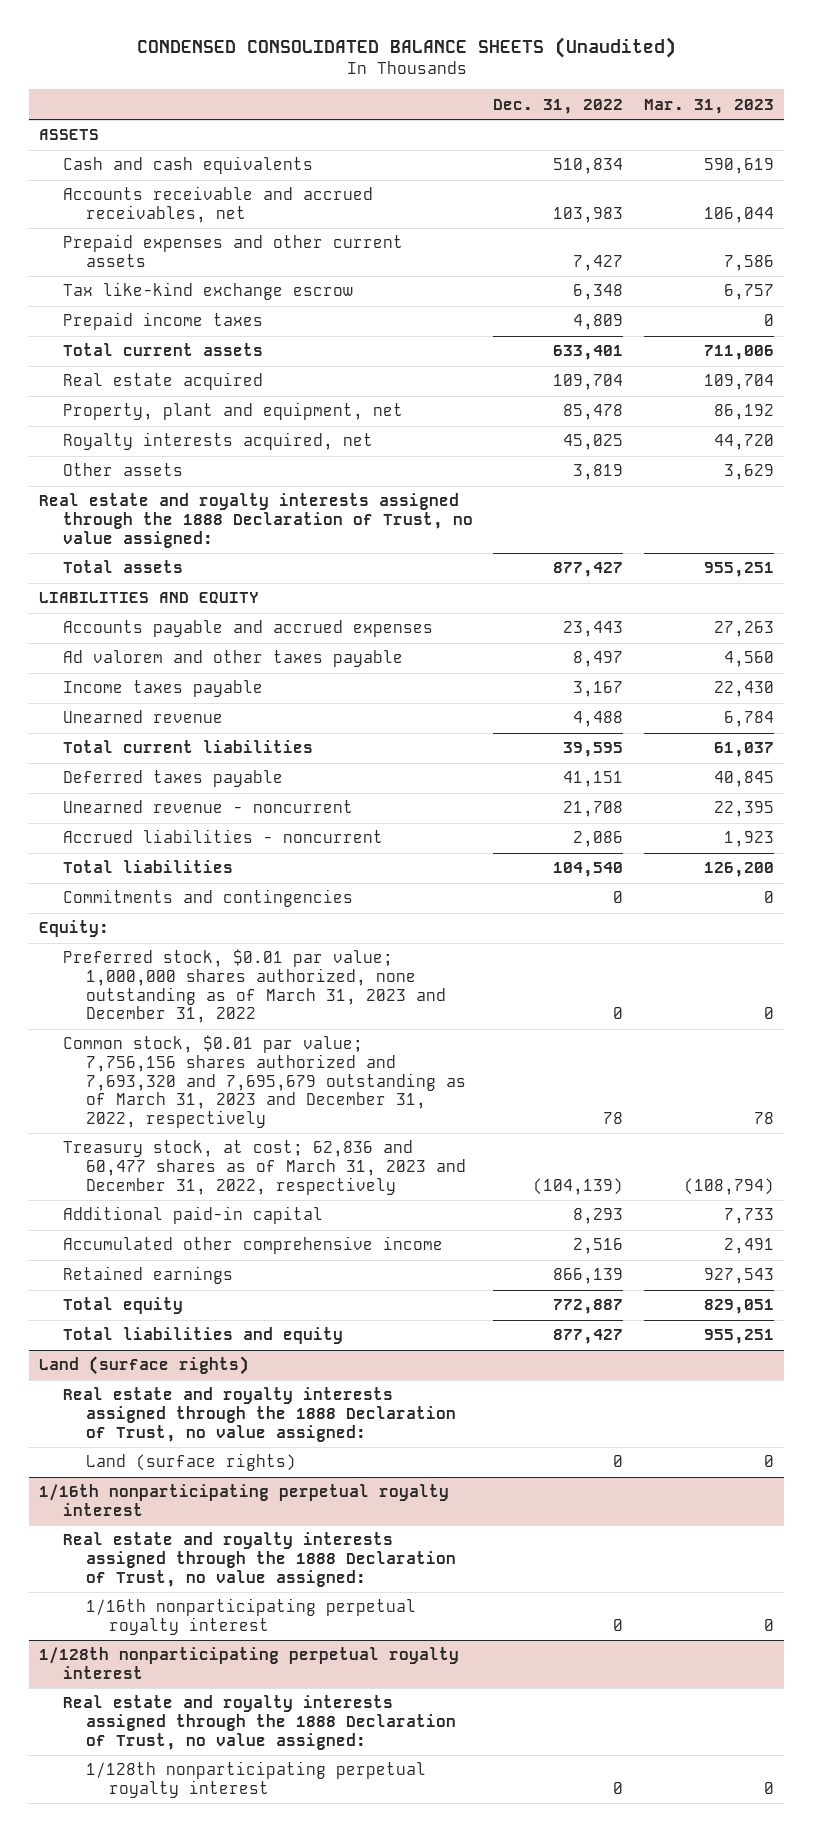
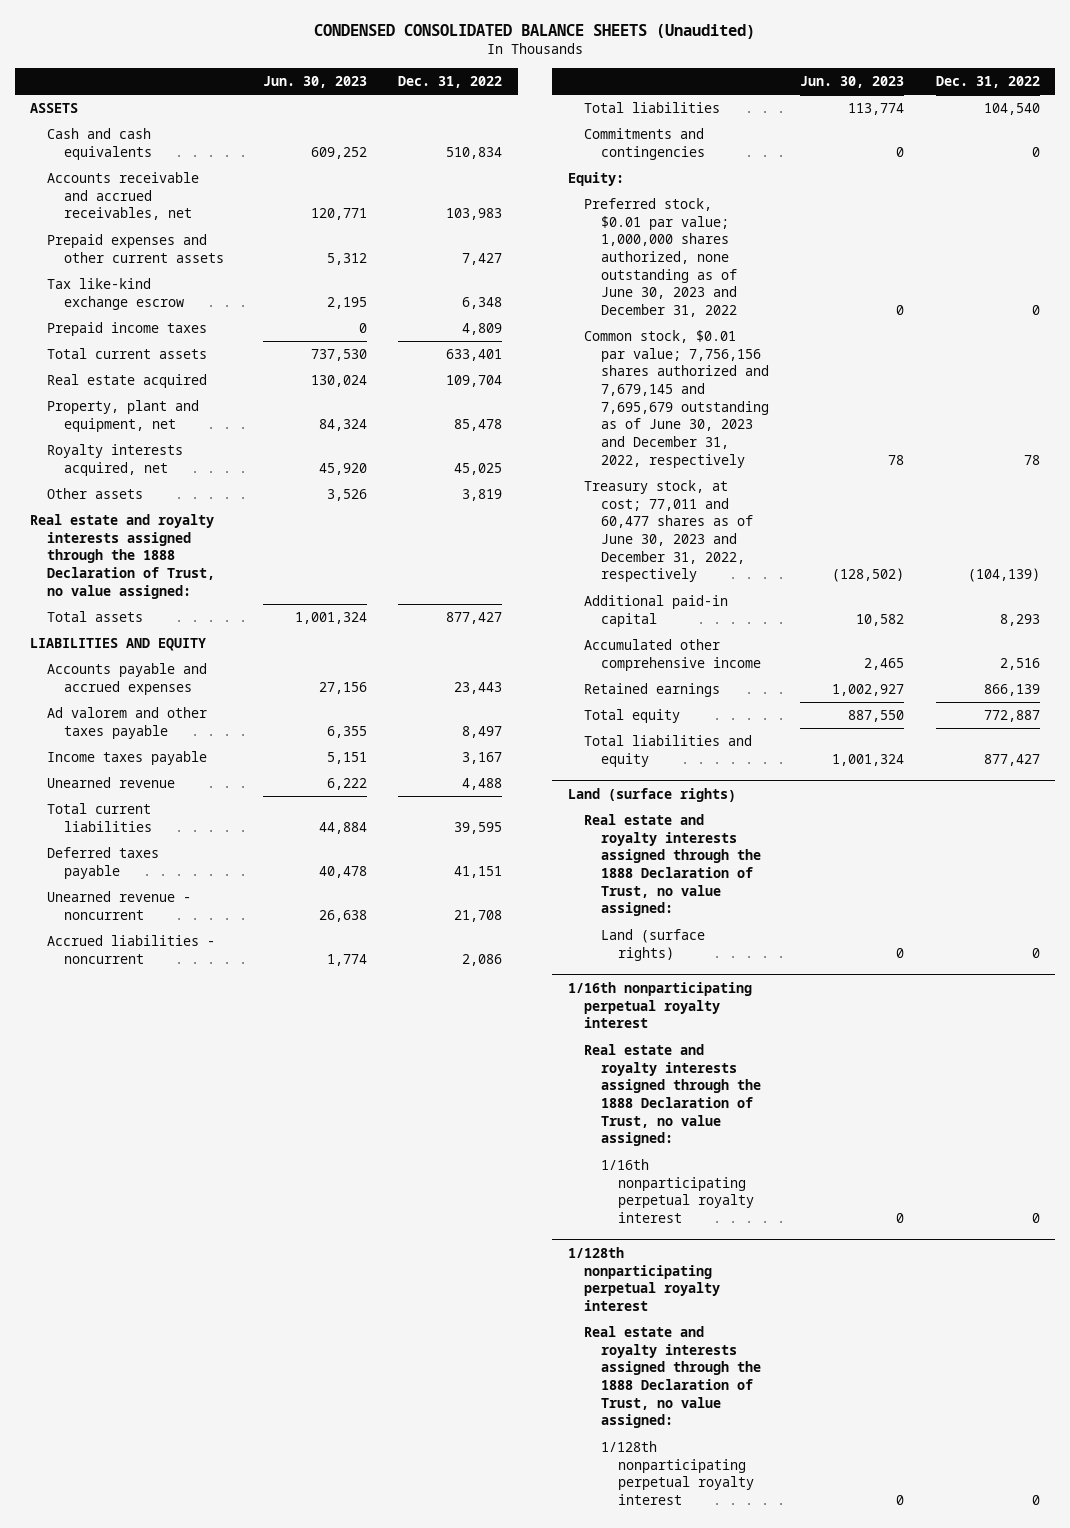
[644,98,775,114] Mar. 31, 2023 -> none
none -> [263,76,368,89] Jun. 30, 2023
[62,949,447,1024] Preferred stock, $0.01 par value; 1,000,000 shares authorized, none outstanding as of March 31, 2023 and December 31, 2022 -> [584,198,738,317] Preferred stock, $0.01 par value; 1,000,000 shares authorized, none outstanding as of June 30, 2023 and December 31, 2022
[62,1035,467,1128] Common stock, $0.01 par value; 7,756,156 shares authorized and 7,693,320 and 7,695,679 outstanding as of March 31, 2023 and December 31, 2022, respectively -> [584,330,770,468] Common stock, $0.01 par value; 7,756,156 shares authorized and 7,679,145 and 7,695,679 outstanding as of June 30, 2023 and December 31, 2022, respectively
[62,1140,467,1195] Treasury stock, at cost; 62,836 and 60,477 shares as of March 31, 2023 and December 31, 2022, respectively -> [584,480,754,583] Treasury stock, at cost; 77,011 and 60,477 shares as of June 30, 2023 and December 31, 2022, respectively

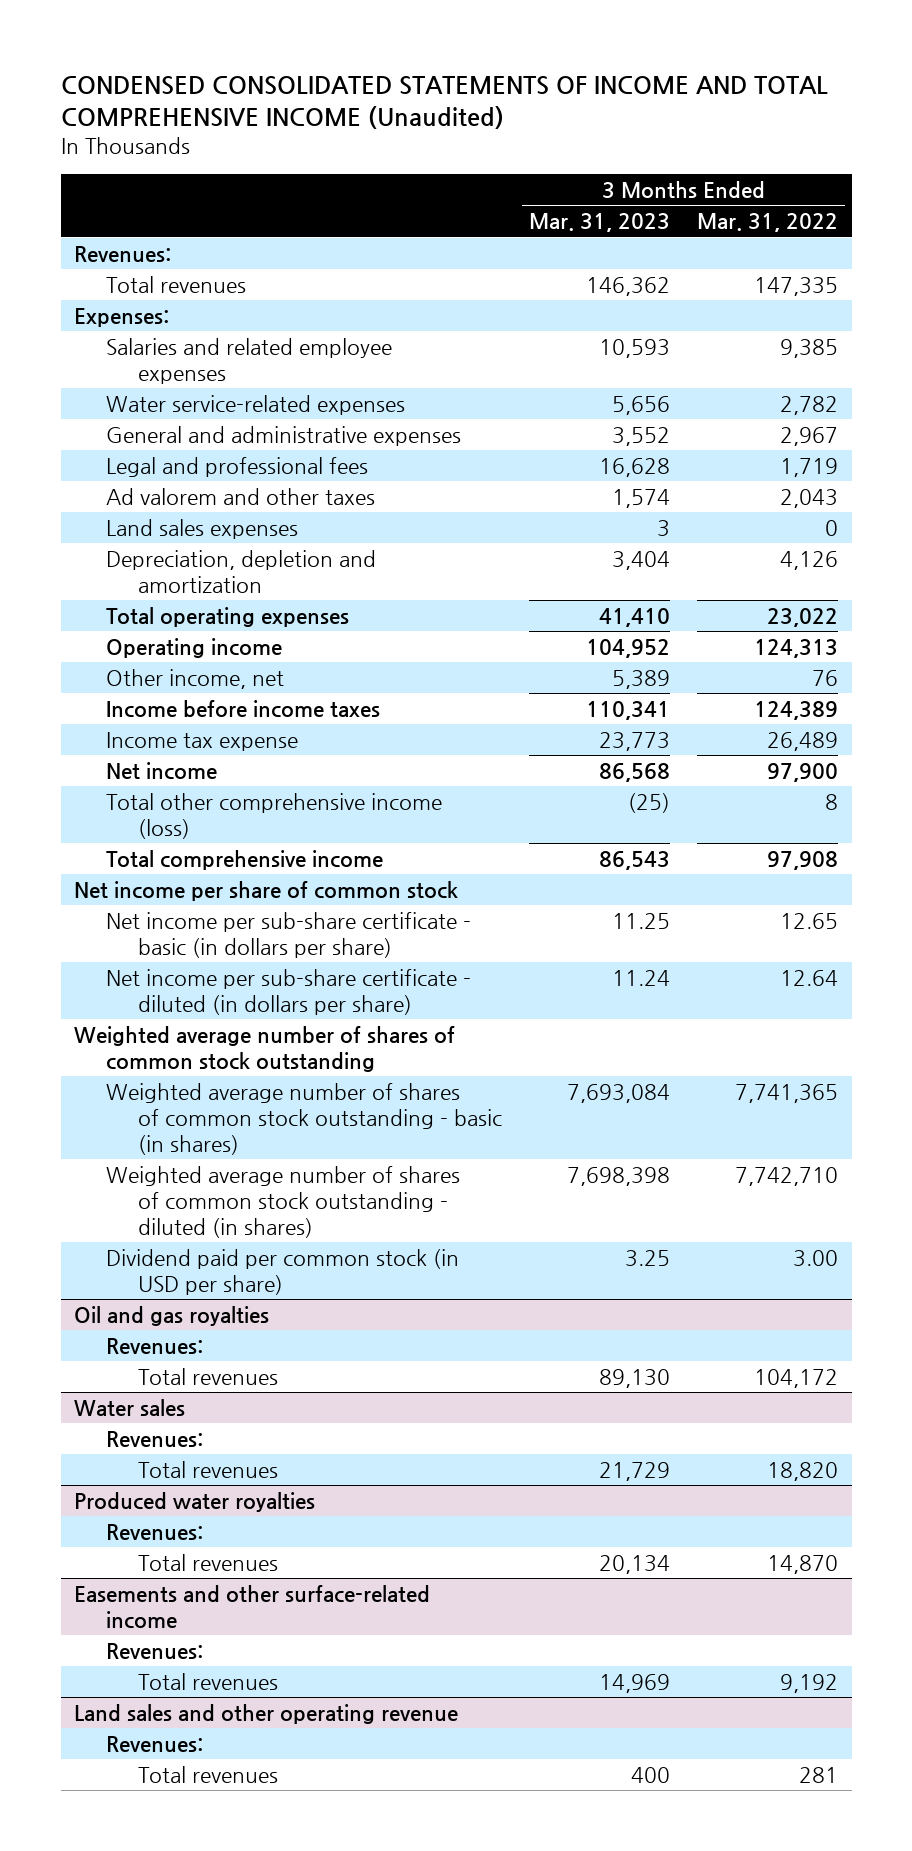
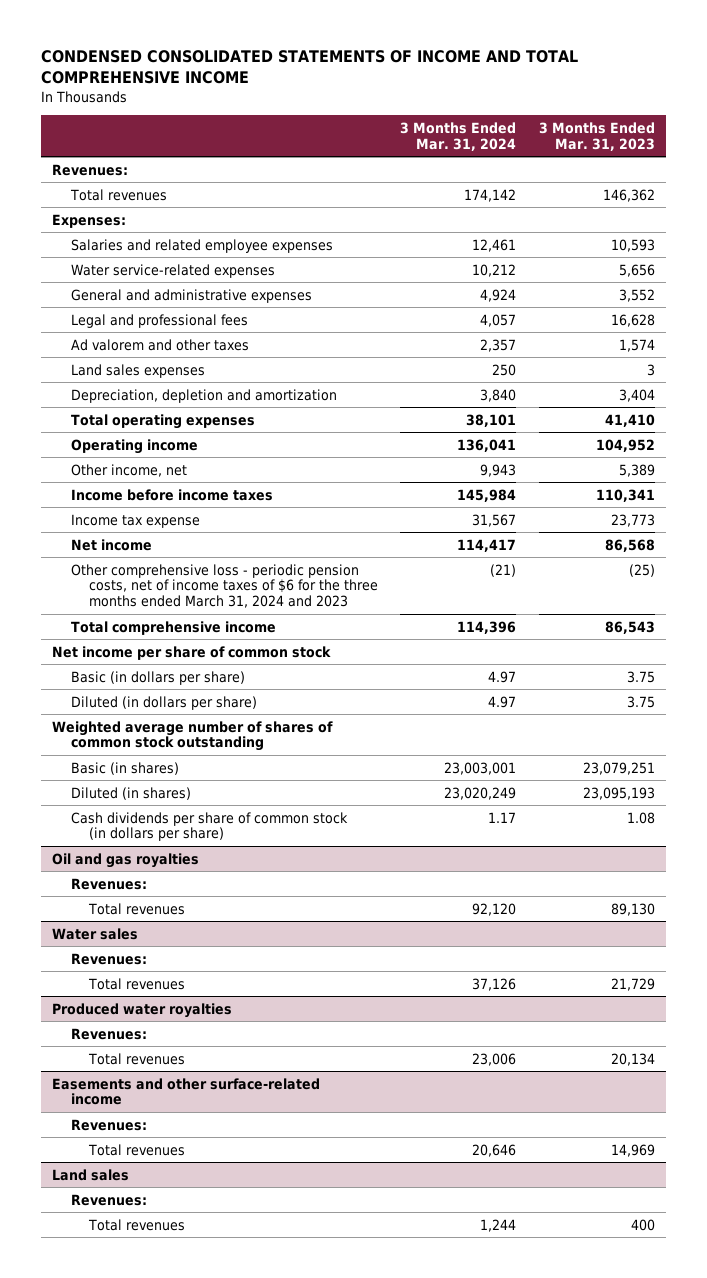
[60,75,828,130] CONDENSED CONSOLIDATED STATEMENTS OF INCOME AND TOTAL COMPREHENSIVE INCOME (Unaudited) -> [41,50,579,85] CONDENSED CONSOLIDATED STATEMENTS OF INCOME AND TOTAL COMPREHENSIVE INCOME
[697,213,839,233] Mar. 31, 2022 -> none
none -> [400,121,517,151] 3 Months Ended Mar. 31, 2024
[106,792,443,839] Total other comprehensive income (loss) -> [70,563,379,608] Other comprehensive loss - periodic pension costs, net of income taxes of $6 for the three months ended March 31, 2024 and 2023
[106,911,472,958] Net income per sub-share certificate - basic (in dollars per share) -> [70,670,245,685] Basic (in dollars per share)
[612,912,671,929] 11.25 -> [626,670,655,683] 3.75
[106,968,472,1015] Net income per sub-share certificate - diluted (in dollars per share) -> [70,695,257,710] Diluted (in dollars per share)
[612,969,671,986] 11.24 -> [626,695,655,708] 3.75
[106,1082,503,1155] Weighted average number of shares of common stock outstanding - basic (in shares) -> [70,761,179,775] Basic (in shares)
[567,1083,671,1103] 7,693,084 -> [582,761,655,775] 23,079,251
[106,1165,461,1238] Weighted average number of shares of common stock outstanding - diluted (in shares) -> [70,786,191,800] Diluted (in shares)
[567,1166,671,1186] 7,698,398 -> [582,786,655,800] 23,095,193
[106,1248,460,1295] Dividend paid per common stock (in USD per share) -> [70,811,348,842] Cash dividends per share of common stock (in dollars per share)
[625,1249,671,1267] 3.25 -> [626,811,655,824] 1.08
[74,1703,459,1724] Land sales and other operating revenue -> none
none -> [52,1168,130,1181] Land sales

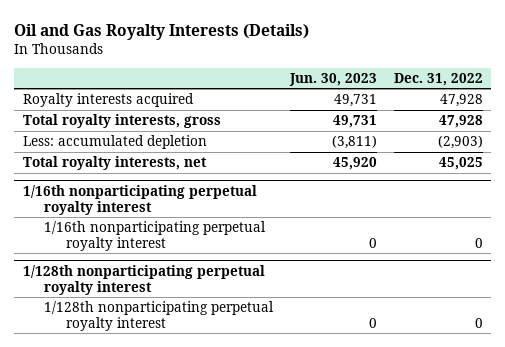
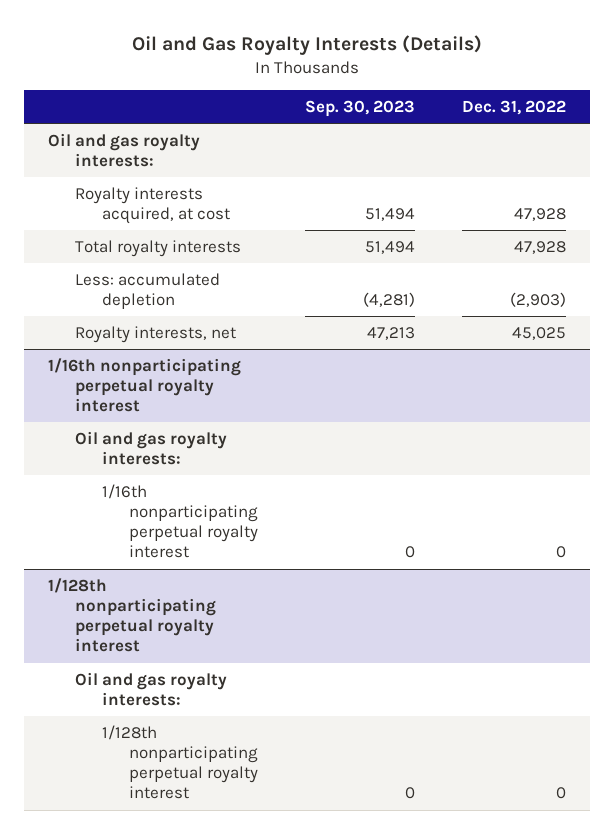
[288,72,377,86] Jun. 30, 2023 -> none
none -> [305,99,416,117] Sep. 30, 2023
none -> [47,132,200,168] Oil and gas royalty interests:
[22,93,194,108] Royalty interests acquired -> [74,186,230,225] Royalty interests acquired, at cost
[22,114,221,129] Total royalty interests, gross -> [74,239,241,257] Total royalty interests
[22,156,207,171] Total royalty interests, net -> [74,325,236,343] Royalty interests, net
none -> [74,430,227,466] Oil and gas royalty interests:
none -> [74,671,227,707] Oil and gas royalty interests:

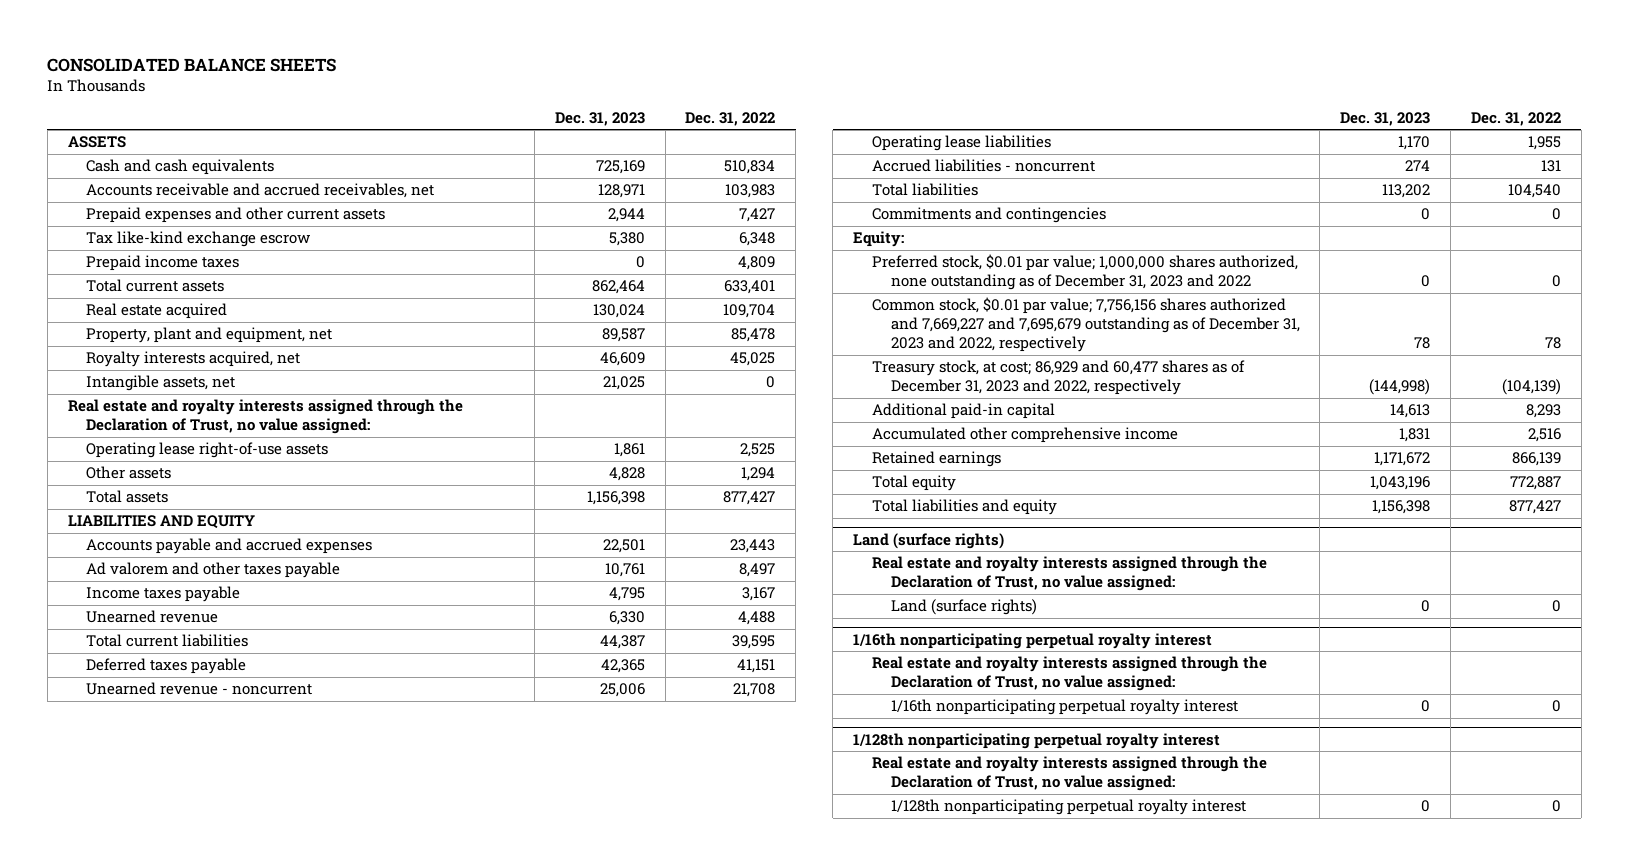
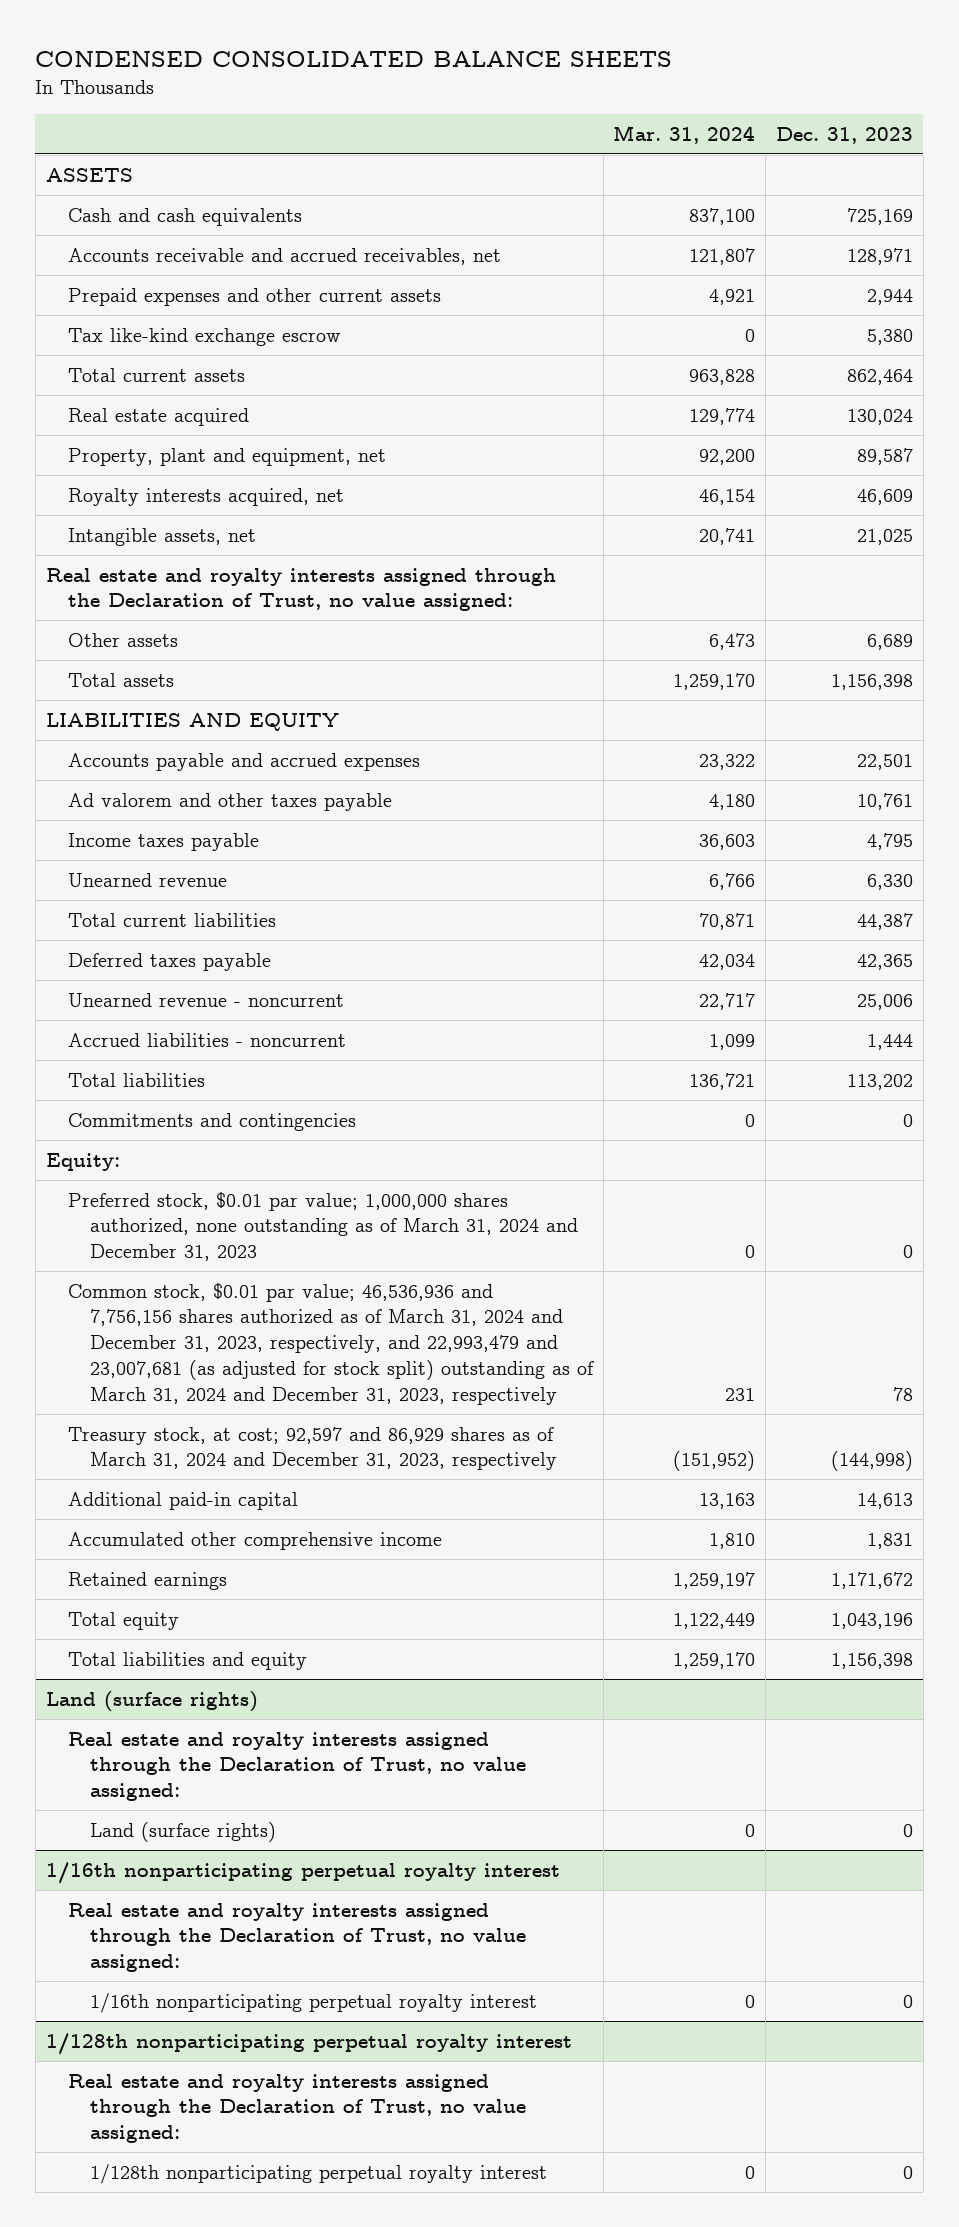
[47,57,337,72] CONSOLIDATED BALANCE SHEETS -> [35,50,673,67] CONDENSED CONSOLIDATED BALANCE SHEETS
[685,111,776,126] Dec. 31, 2022 -> none
none -> [613,124,756,144] Mar. 31, 2024
[86,255,240,272] Prepaid income taxes -> none
[86,442,329,459] Operating lease right-of-use assets -> none
[608,467,645,482] 4,828 -> [866,633,913,650] 6,689
[871,135,1051,152] Operating lease liabilities -> none
[1405,160,1431,172] 274 -> [866,1033,913,1050] 1,444
[871,254,1298,291] Preferred stock, $0.01 par value; 1,000,000 shares authorized, none outstanding as of December 31, 2023 and 2022 -> [67,1191,578,1262] Preferred stock, $0.01 par value; 1,000,000 shares authorized, none outstanding as of March 31, 2024 and December 31, 2023
[871,297,1300,353] Common stock, $0.01 par value; 7,756,156 shares authorized and 7,669,227 and 7,695,679 outstanding as of December 31, 2023 and 2022, respectively -> [67,1282,594,1405] Common stock, $0.01 par value; 46,536,936 and 7,756,156 shares authorized as of March 31, 2024 and December 31, 2023, respectively, and 22,993,479 and 23,007,681 (as adjusted for stock split) outstanding as of March 31, 2024 and December 31, 2023, respectively
[871,360,1245,396] Treasury stock, at cost; 86,929 and 60,477 shares as of December 31, 2023 and 2022, respectively -> [67,1426,557,1471] Treasury stock, at cost; 92,597 and 86,929 shares as of March 31, 2024 and December 31, 2023, respectively

